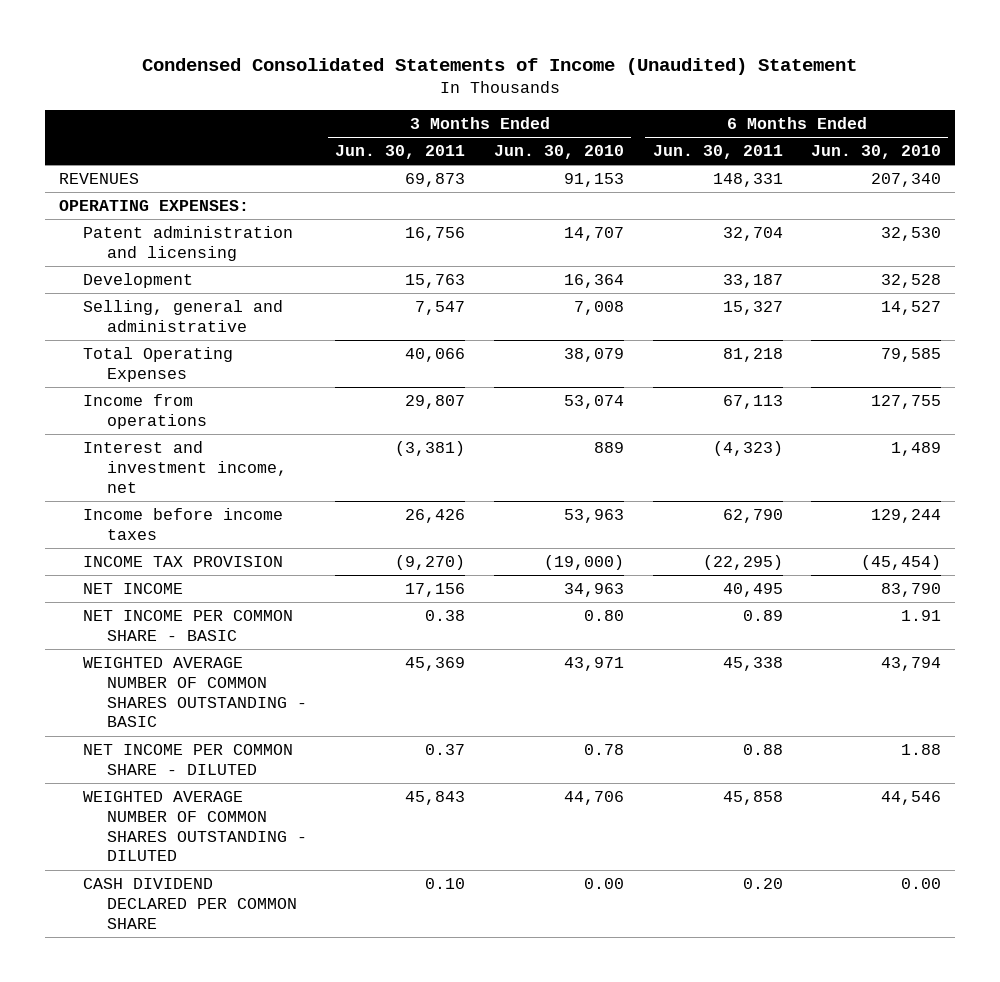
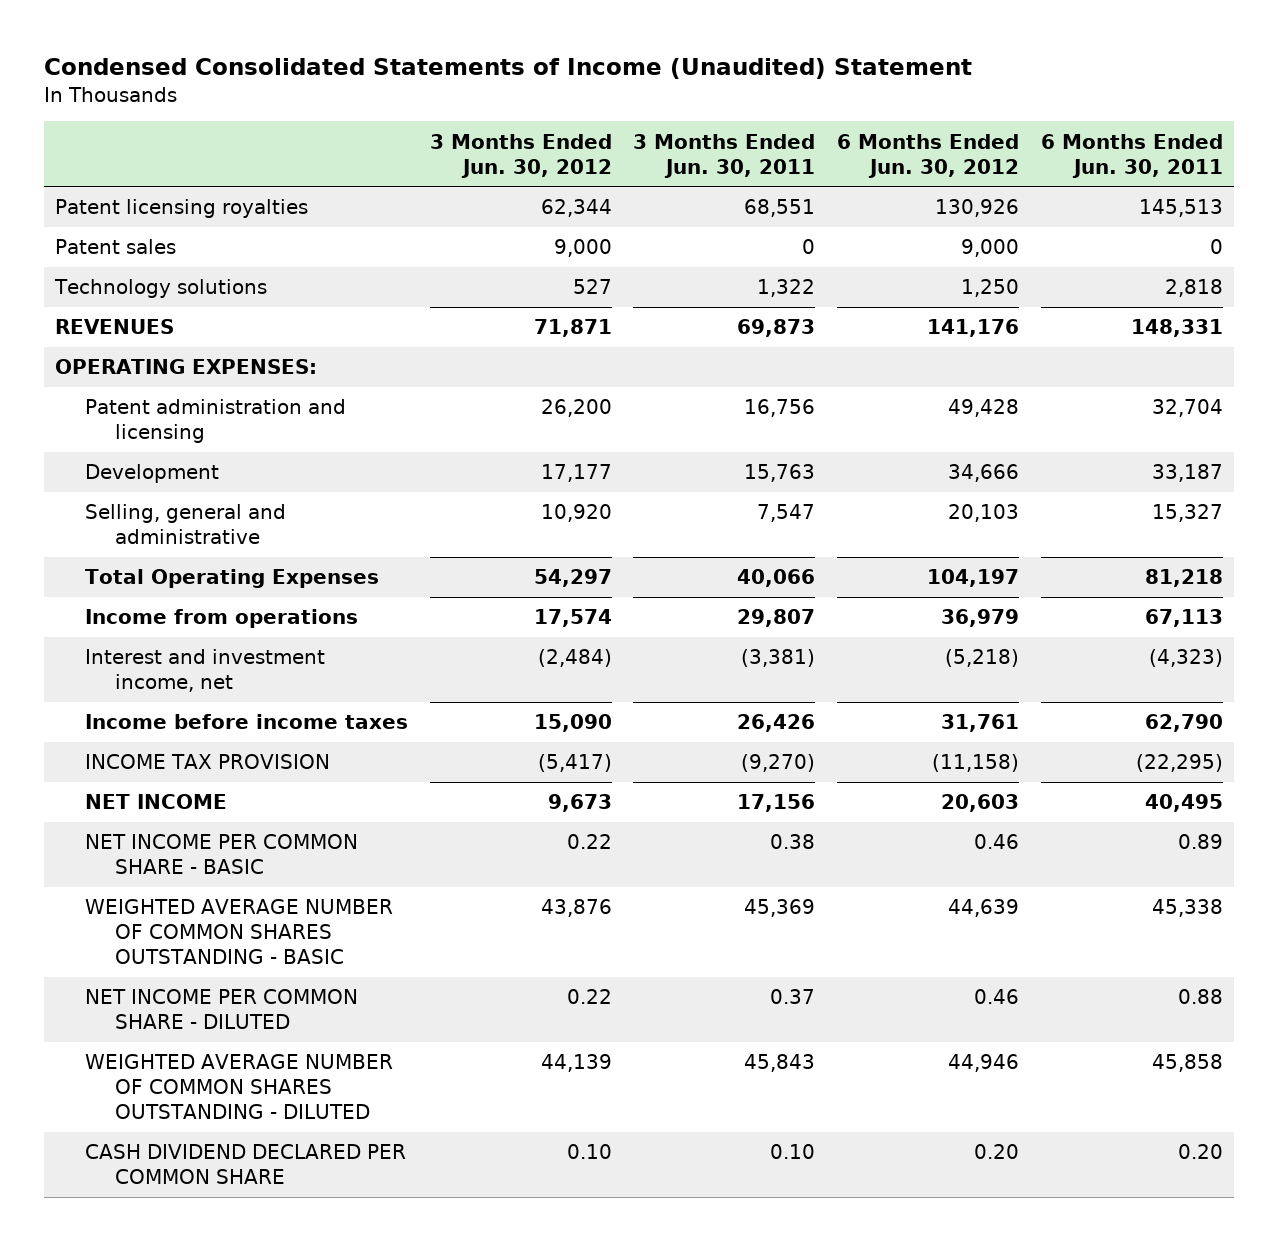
[493,145,624,160] Jun. 30, 2010 -> none
[811,145,942,160] Jun. 30, 2010 -> none
none -> [429,133,612,178] 3 Months Ended Jun. 30, 2012
none -> [837,133,1020,178] 6 Months Ended Jun. 30, 2012
none -> [54,199,308,219] Patent licensing royalties
none -> [54,239,176,255] Patent sales
none -> [53,279,267,299] Technology solutions

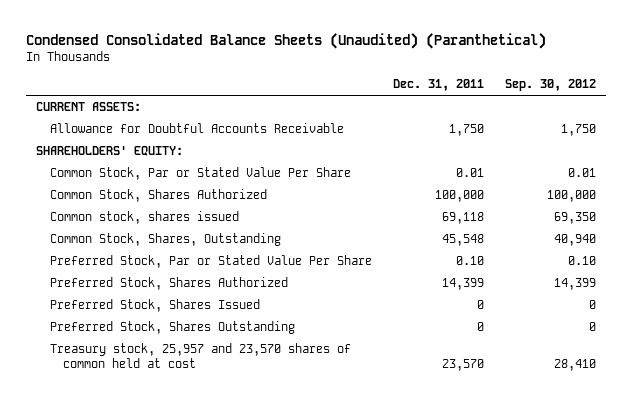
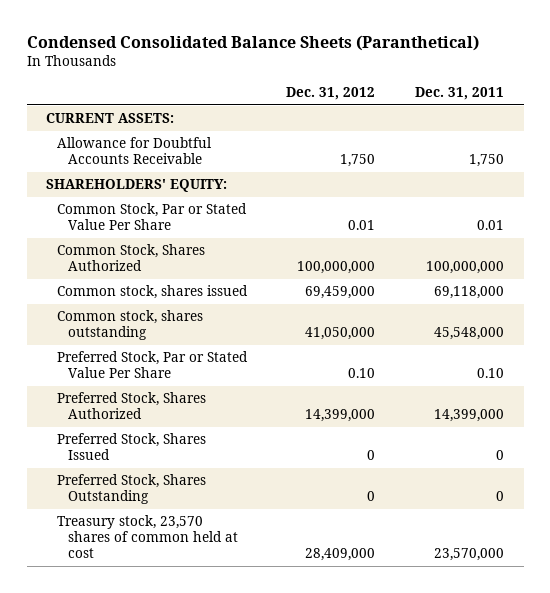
[25,32,546,49] Condensed Consolidated Balance Sheets (Unaudited) (Paranthetical) -> [26,34,479,51] Condensed Consolidated Balance Sheets (Paranthetical)
[504,79,596,92] Sep. 30, 2012 -> none
none -> [286,87,376,101] Dec. 31, 2012
[434,190,484,203] 100,000 -> [425,261,504,275] 100,000,000
[441,212,484,225] 69,118 -> [433,286,504,300] 69,118,000
[49,233,281,247] Common Stock, Shares, Outstanding -> [57,310,204,341] Common stock, shares outstanding
[441,234,484,247] 45,548 -> [433,327,504,341] 45,548,000
[441,278,484,291] 14,399 -> [433,409,504,423] 14,399,000
[49,343,351,369] Treasury stock, 25,957 and 23,570 shares of common held at cost -> [57,515,238,559] Treasury stock, 23,570 shares of common held at cost
[441,359,484,372] 23,570 -> [433,548,504,562] 23,570,000

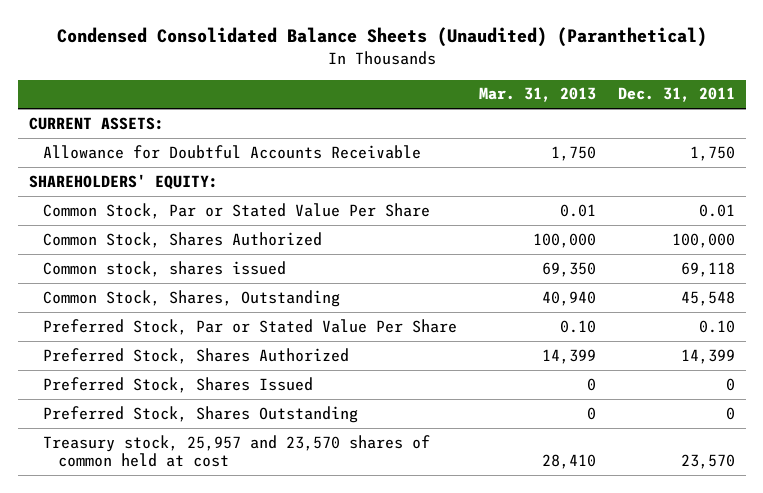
[26,34,479,51] Condensed Consolidated Balance Sheets (Paranthetical) -> [56,27,707,48] Condensed Consolidated Balance Sheets (Unaudited) (Paranthetical)
[286,87,376,101] Dec. 31, 2012 -> none
none -> [478,87,596,103] Mar. 31, 2013
[425,261,504,275] 100,000,000 -> [671,232,735,248] 100,000
[433,286,504,300] 69,118,000 -> [680,261,735,277] 69,118
[57,310,204,341] Common stock, shares outstanding -> [43,289,341,307] Common Stock, Shares, Outstanding
[433,327,504,341] 45,548,000 -> [680,290,735,306] 45,548
[433,409,504,423] 14,399,000 -> [680,348,735,364] 14,399
[57,515,238,559] Treasury stock, 23,570 shares of common held at cost -> [43,434,431,468] Treasury stock, 25,957 and 23,570 shares of common held at cost
[433,548,504,562] 23,570,000 -> [680,454,735,470] 23,570

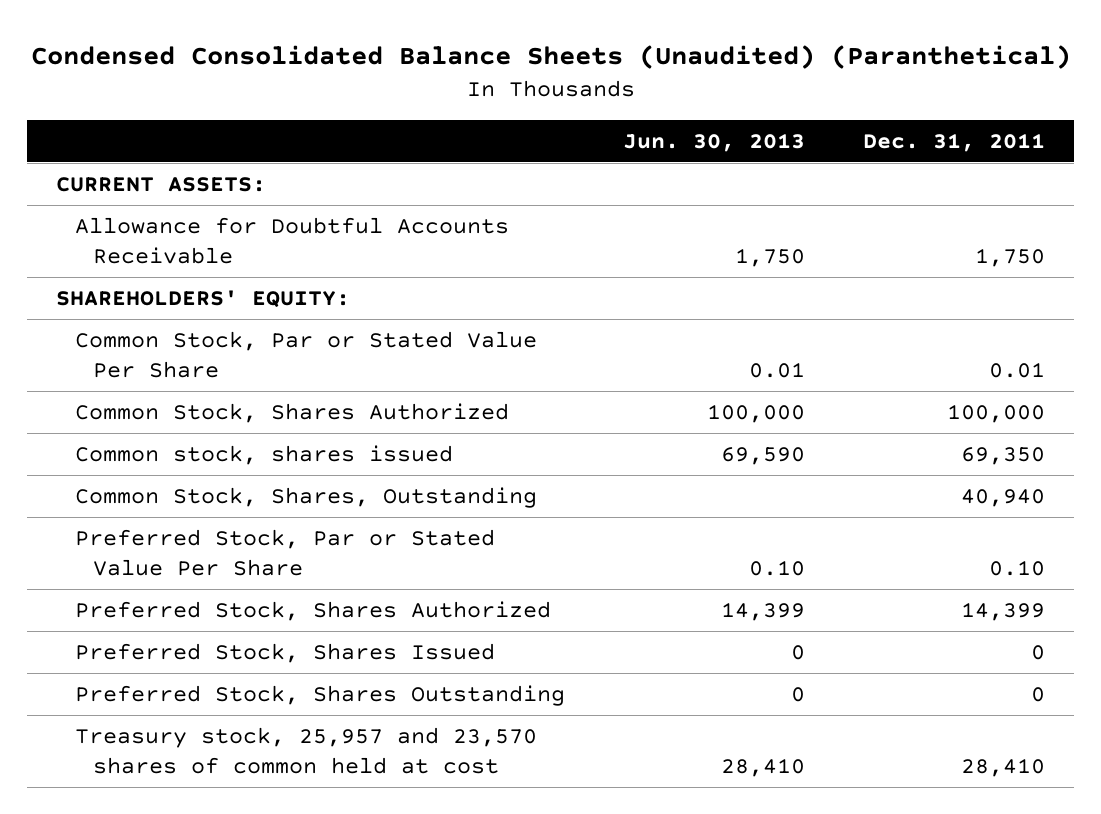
[478,87,596,103] Mar. 31, 2013 -> none
none -> [622,132,805,152] Jun. 30, 2013
[680,261,735,277] 69,118 -> [961,447,1046,466] 69,350
[680,290,735,306] 45,548 -> [961,489,1046,508] 40,940
[680,454,735,470] 23,570 -> [961,757,1046,777] 28,410

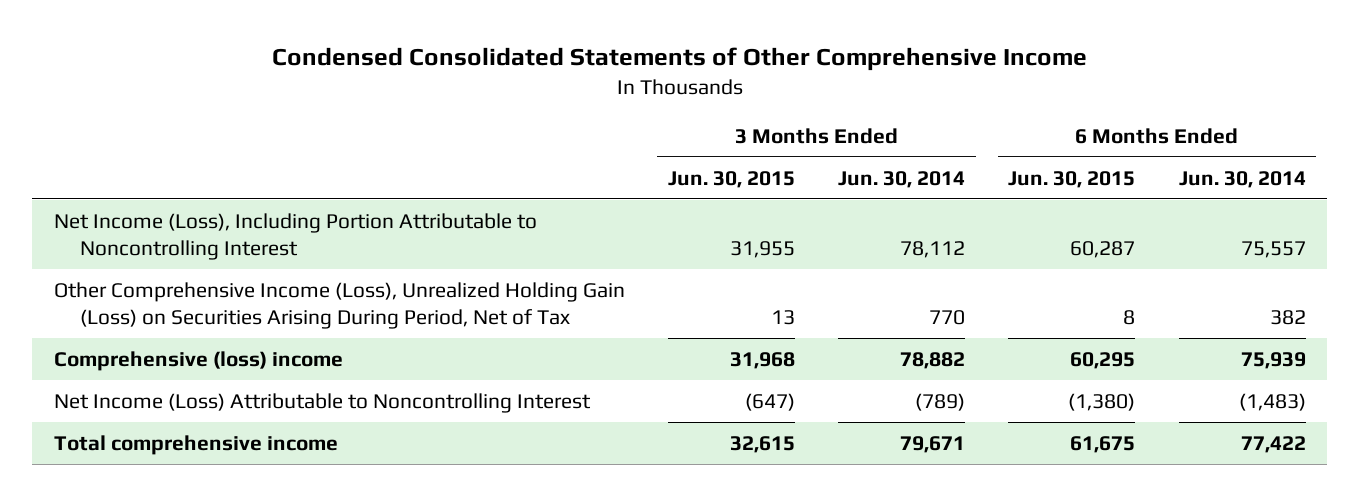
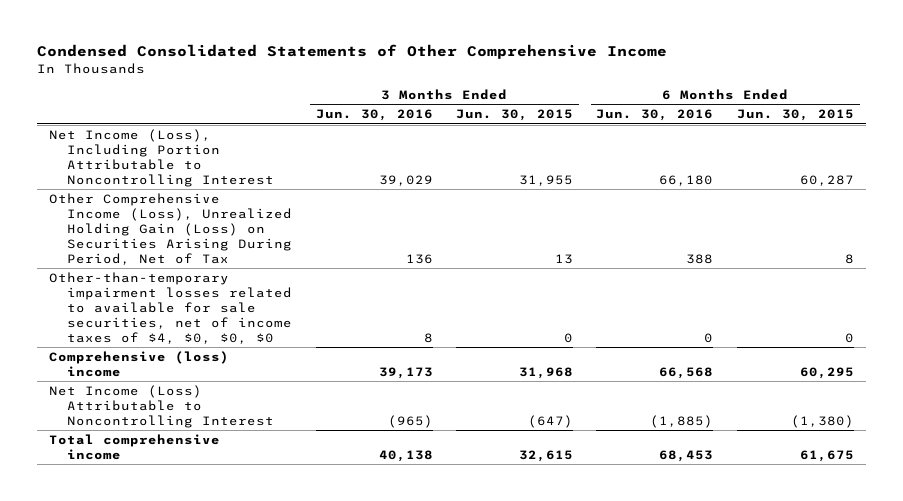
[838,170,966,188] Jun. 30, 2014 -> none
[1178,170,1306,188] Jun. 30, 2014 -> none
none -> [315,109,433,122] Jun. 30, 2016
none -> [596,109,714,122] Jun. 30, 2016
none -> [49,271,293,344] Other-than-temporary impairment losses related to available for sale securities, net of income taxes of $4, $0, $0, $0

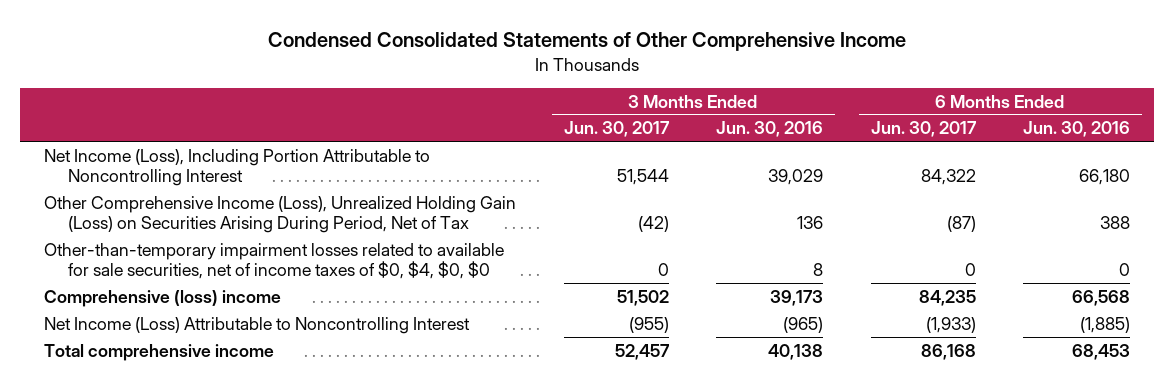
[456,109,574,122] Jun. 30, 2015 -> none
[736,109,854,122] Jun. 30, 2015 -> none
none -> [563,121,670,138] Jun. 30, 2017
none -> [870,121,977,138] Jun. 30, 2017
[49,271,293,344] Other-than-temporary impairment losses related to available for sale securities, net of income taxes of $4, $0, $0, $0 -> [44,242,505,279] Other-than-temporary impairment losses related to available for sale securities, net of income taxes of $0, $4, $0, $0

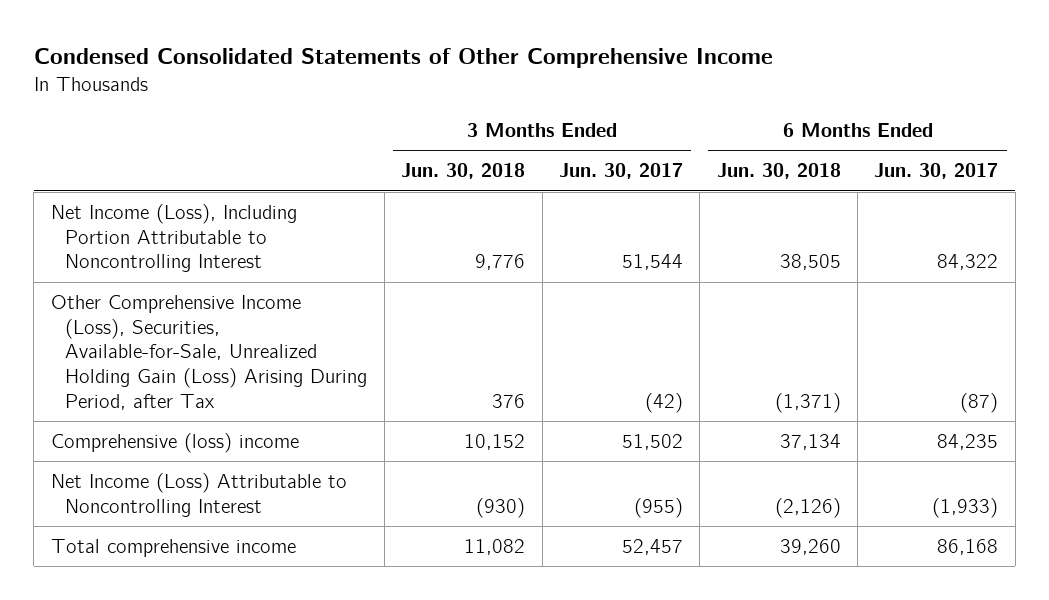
[716,121,824,138] Jun. 30, 2016 -> none
[1023,121,1131,138] Jun. 30, 2016 -> none
none -> [401,163,526,180] Jun. 30, 2018
none -> [716,163,841,180] Jun. 30, 2018
[44,242,505,279] Other-than-temporary impairment losses related to available for sale securities, net of income taxes of $0, $4, $0, $0 -> none
[44,195,517,233] Other Comprehensive Income (Loss), Unrealized Holding Gain (Loss) on Securities Arising During Period, Net of Tax -> [50,294,368,410] Other Comprehensive Income (Loss), Securities, Available-for-Sale, Unrealized Holding Gain (Loss) Arising During Period, after Tax

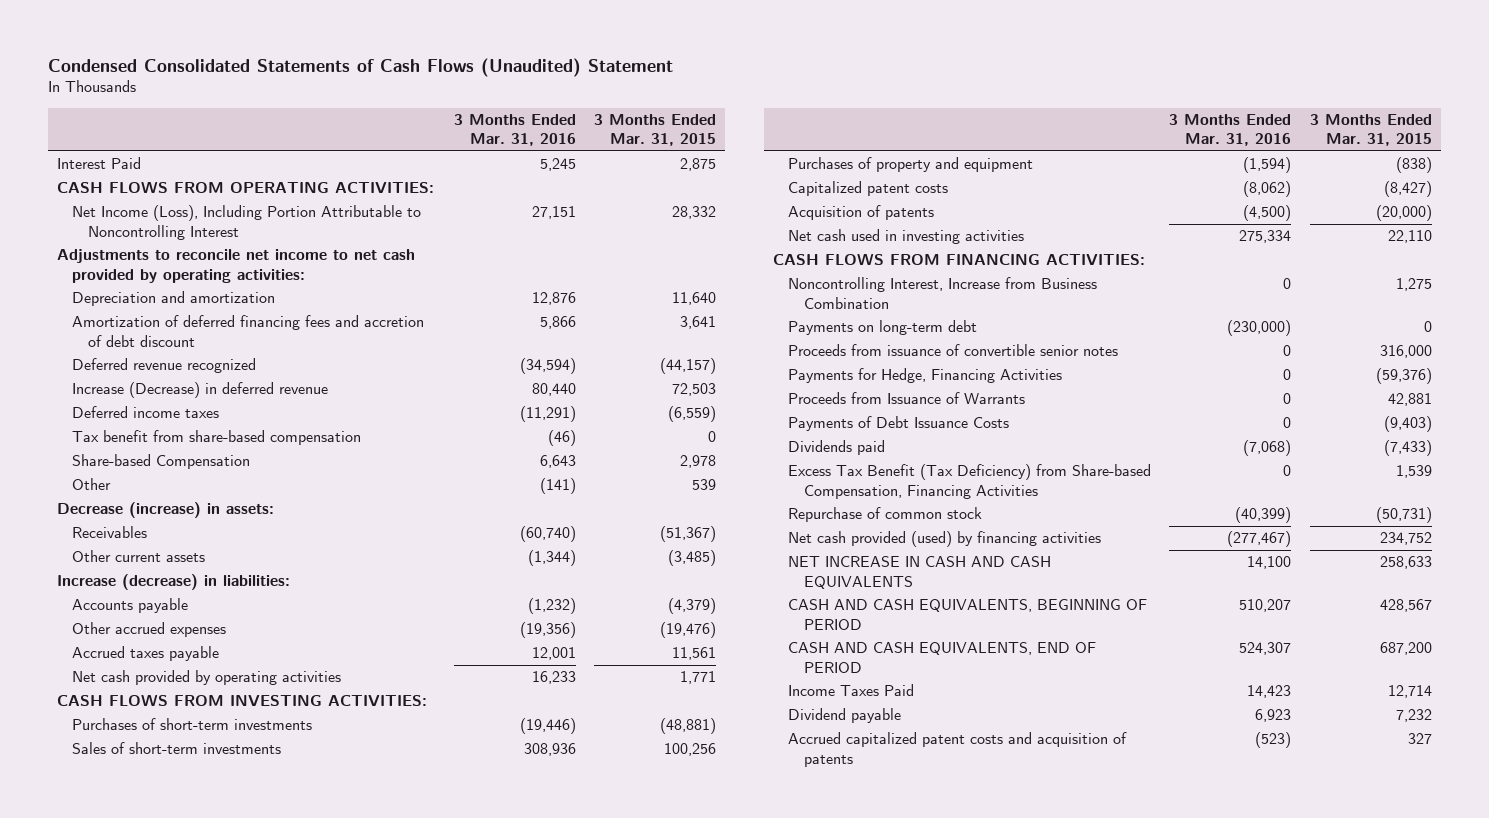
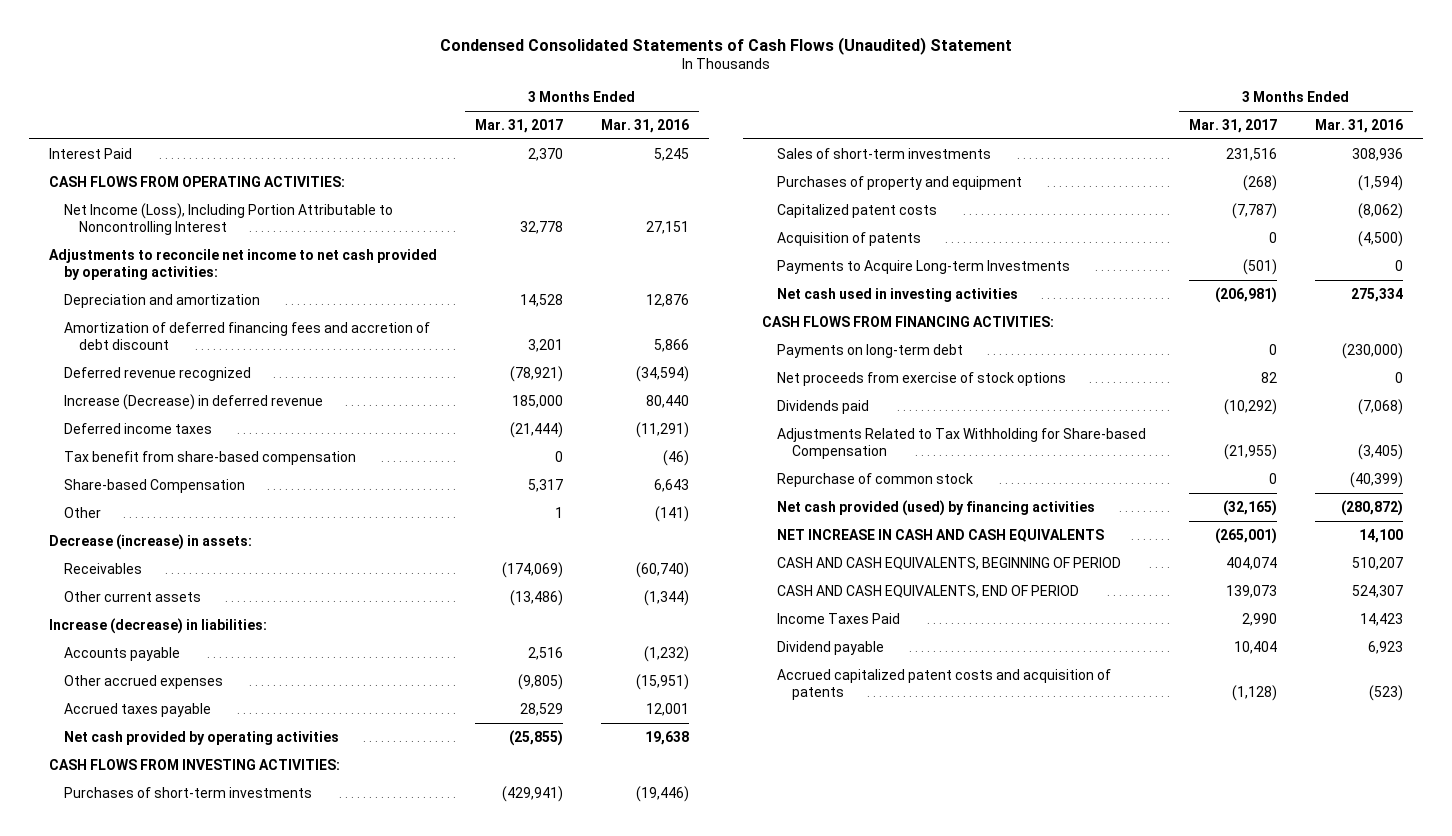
[594,113,717,147] 3 Months Ended Mar. 31, 2015 -> none
none -> [475,118,564,133] Mar. 31, 2017
[519,622,576,639] (19,356) -> [636,673,690,690] (15,951)
[531,671,576,685] 16,233 -> [645,730,690,745] 19,638
none -> [777,259,1071,274] Payments to Acquire Long-term Investments
[788,277,1098,309] Noncontrolling Interest, Increase from Business Combination -> none
[788,344,1119,357] Proceeds from issuance of convertible senior notes -> none
[788,368,1063,384] Payments for Hedge, Financing Activities -> none
[788,392,1026,405] Proceeds from Issuance of Warrants -> none
[788,416,1010,432] Payments of Debt Issuance Costs -> none
none -> [777,371,1067,386] Net proceeds from exercise of stock options
[788,464,1152,499] Excess Tax Benefit (Tax Deficiency) from Share-based Compensation, Financing Activities -> none
none -> [777,427,1147,460] Adjustments Related to Tax Withholding for Share-based Compensation
[1227,531,1292,548] (277,467) -> [1341,499,1404,516] (280,872)

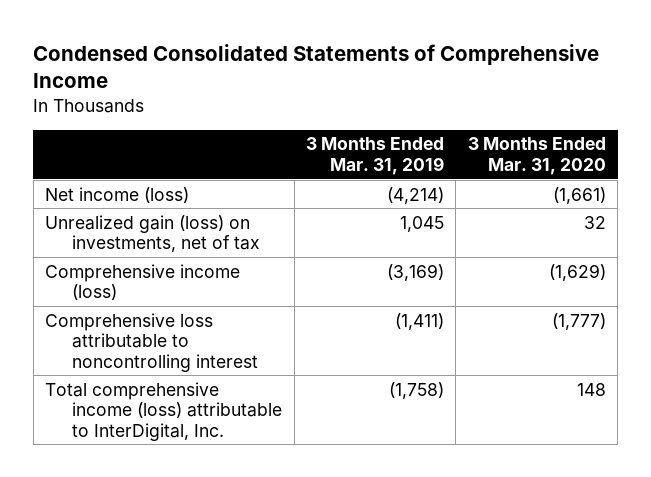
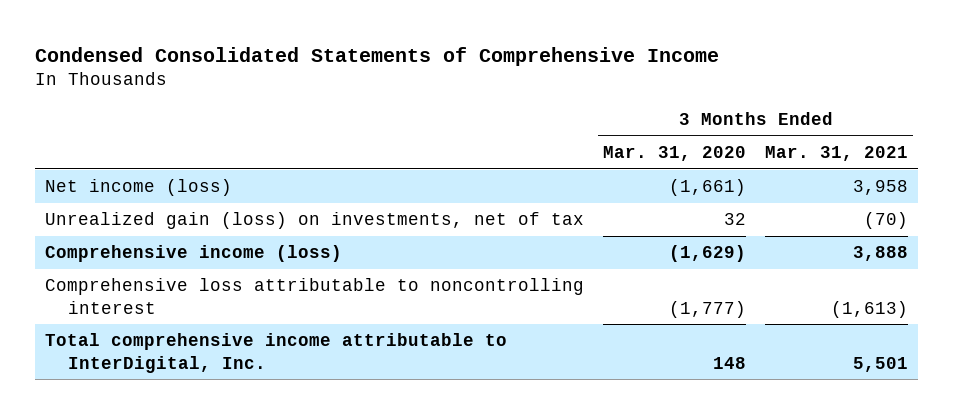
[306,137,445,175] 3 Months Ended Mar. 31, 2019 -> none
none -> [765,146,909,162] Mar. 31, 2021
[45,381,283,441] Total comprehensive income (loss) attributable to InterDigital, Inc. -> [44,333,507,373] Total comprehensive income attributable to InterDigital, Inc.

